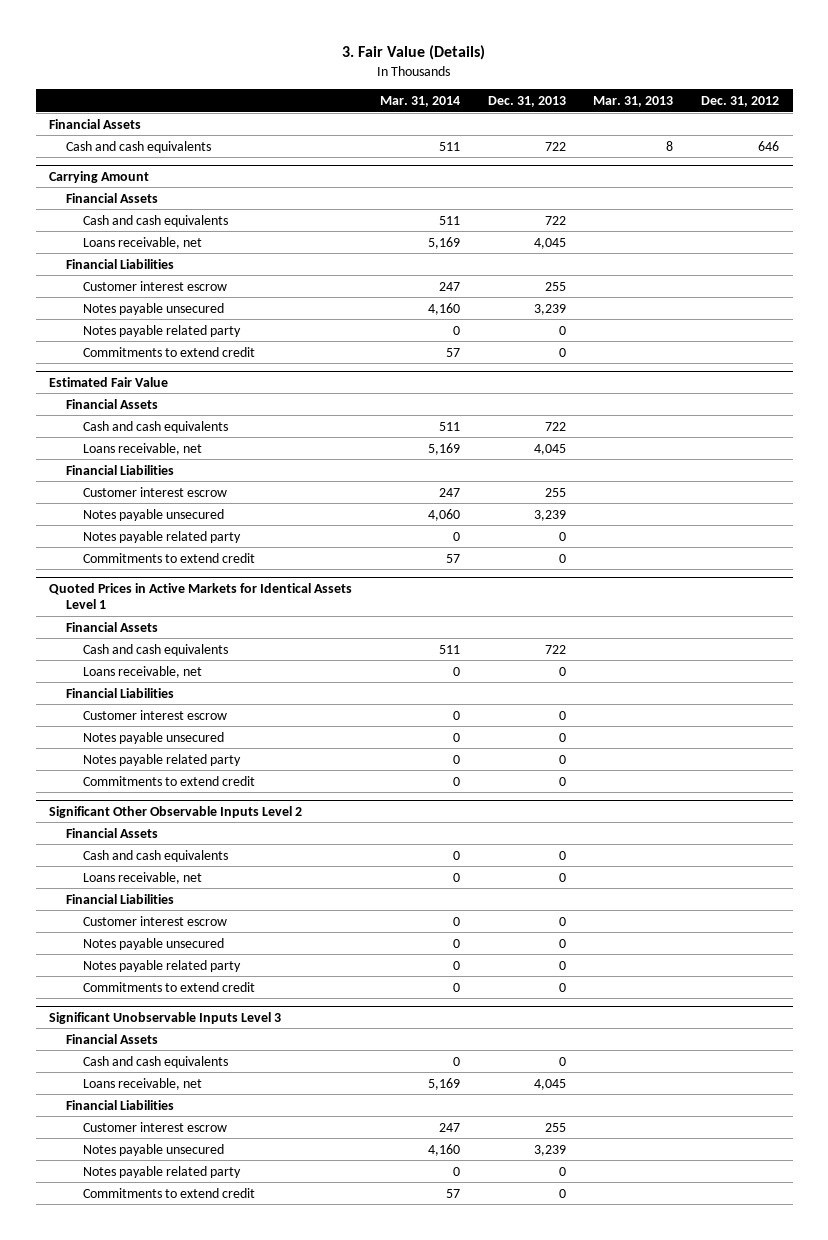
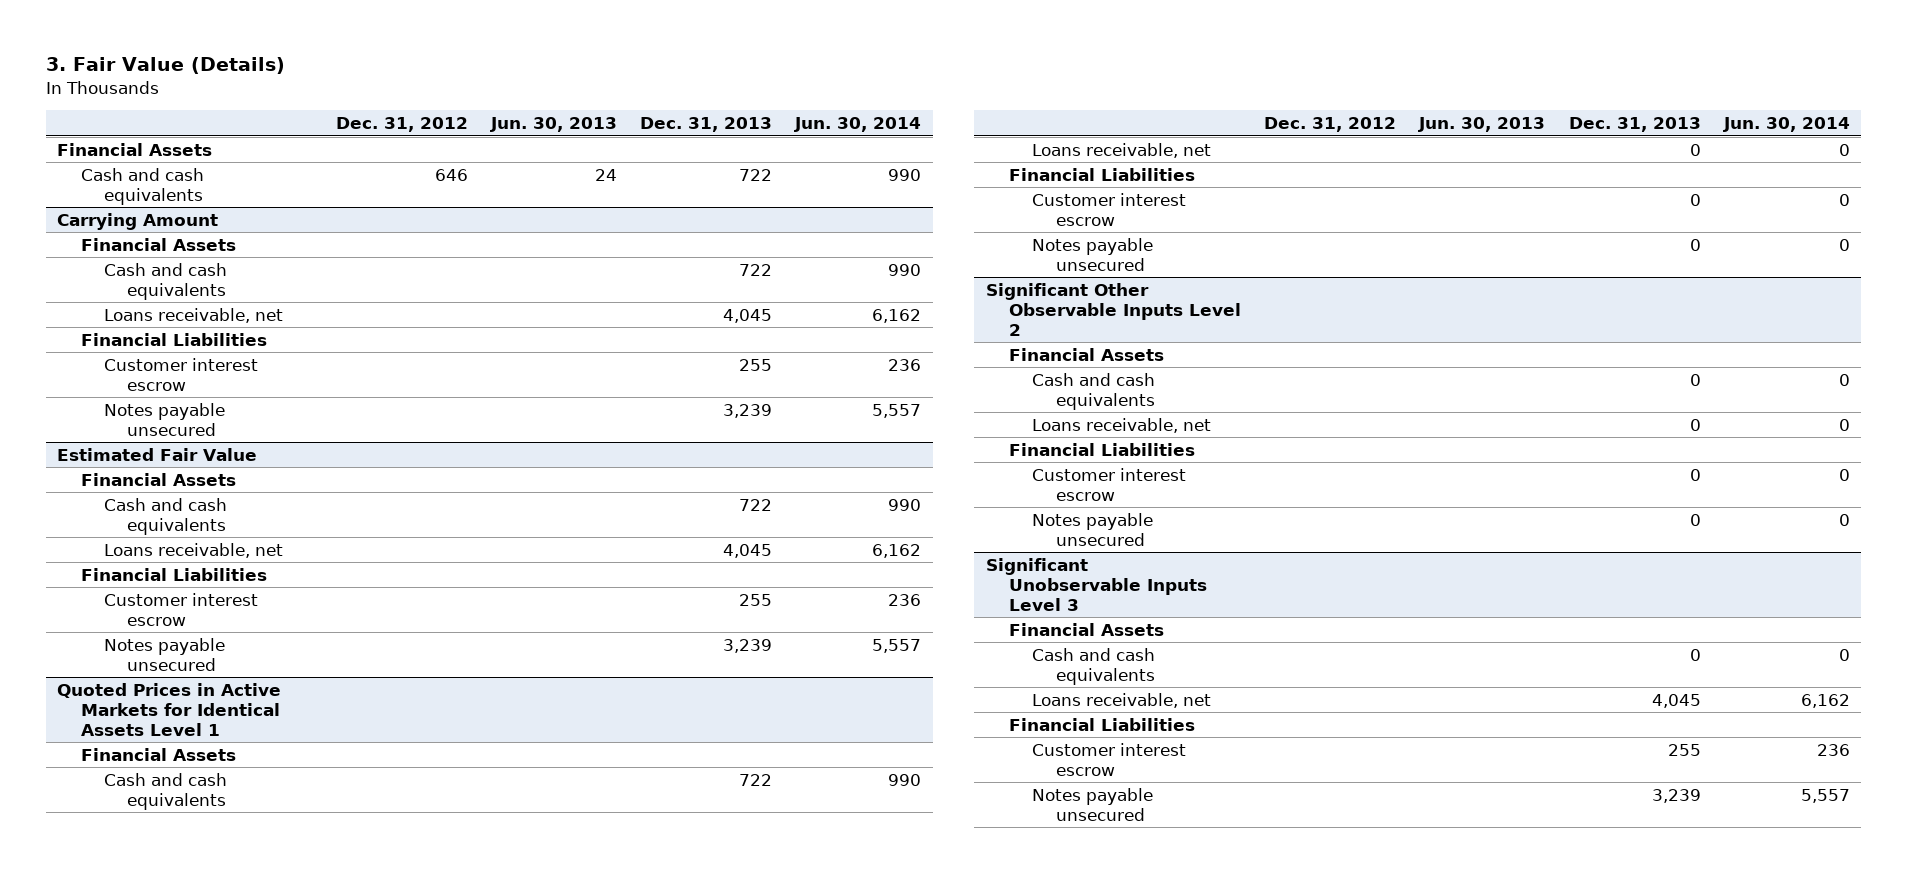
[380,95,461,107] Mar. 31, 2014 -> none
[593,95,674,107] Mar. 31, 2013 -> none
none -> [489,116,617,132] Jun. 30, 2013
none -> [794,116,922,132] Jun. 30, 2014
[82,324,241,337] Notes payable related party -> none
[82,346,255,357] Commitments to extend credit -> none
[82,530,241,543] Notes payable related party -> none
[82,552,255,563] Commitments to extend credit -> none
[82,753,241,766] Notes payable related party -> none
[82,775,255,786] Commitments to extend credit -> none
[82,959,241,972] Notes payable related party -> none
[82,981,255,992] Commitments to extend credit -> none
[82,1165,241,1178] Notes payable related party -> none
[82,1187,255,1198] Commitments to extend credit -> none

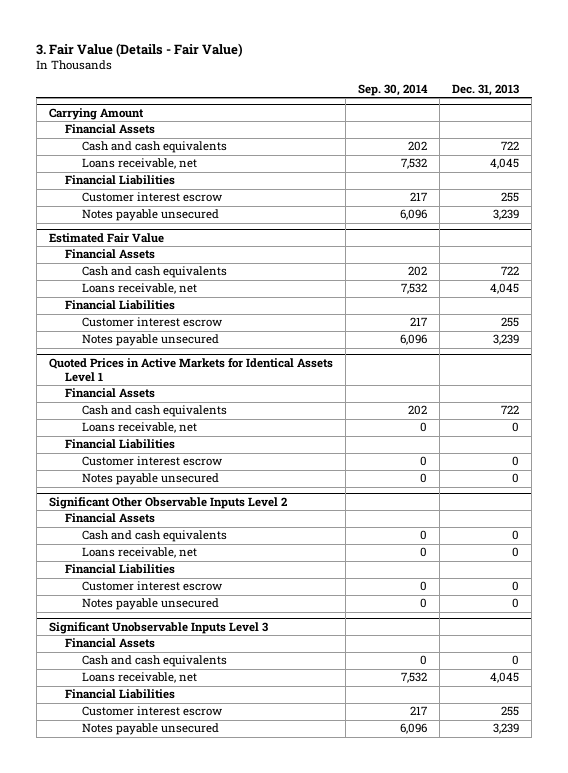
[45,57,285,75] 3. Fair Value (Details) -> [36,43,244,58] 3. Fair Value (Details - Fair Value)
[335,116,468,132] Dec. 31, 2012 -> none
[489,116,617,132] Jun. 30, 2013 -> none
[794,116,922,132] Jun. 30, 2014 -> none
none -> [358,84,429,97] Sep. 30, 2014
[57,142,213,156] Financial Assets -> none
[80,167,204,205] Cash and cash equivalents -> none

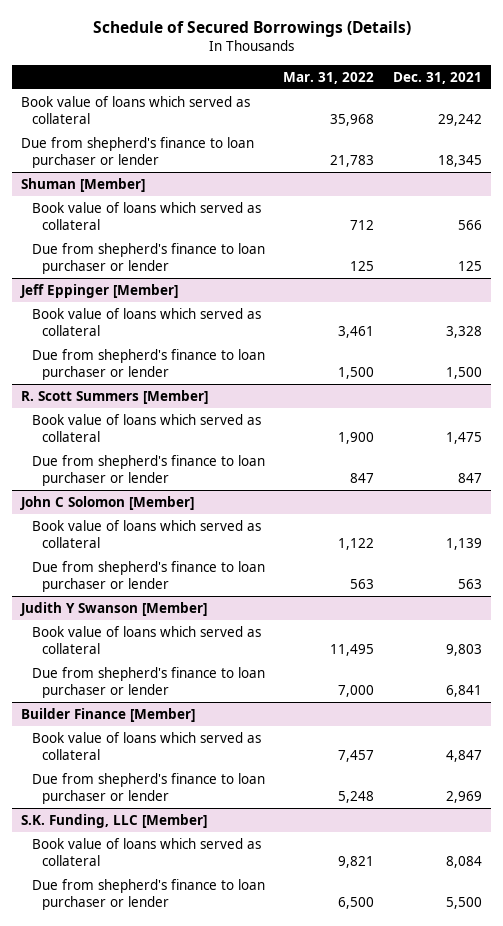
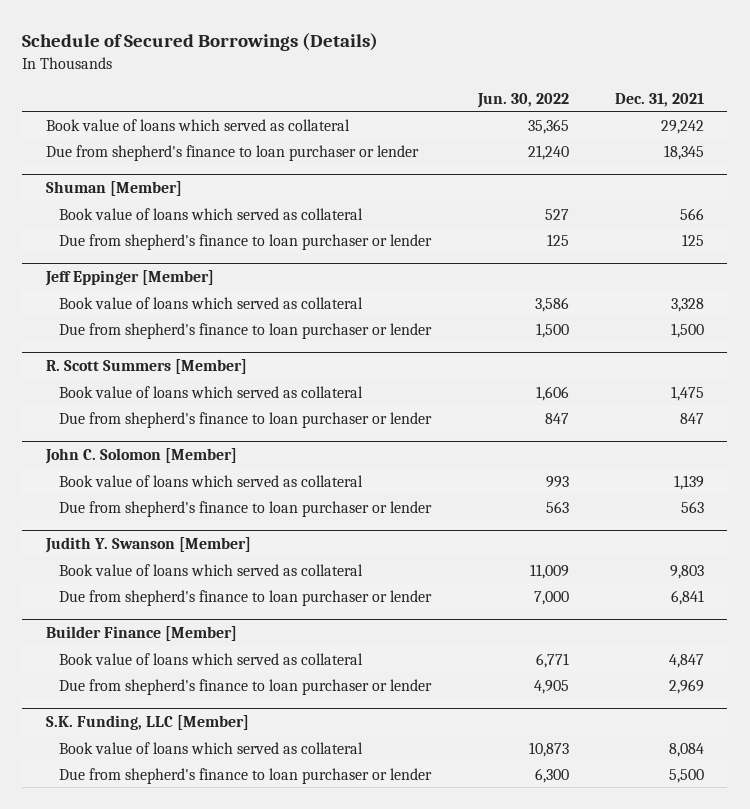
[283,71,375,84] Mar. 31, 2022 -> none
none -> [476,92,569,108] Jun. 30, 2022
[20,495,195,510] John C Solomon [Member] -> [44,447,237,464] John C. Solomon [Member]
[20,601,208,616] Judith Y Swanson [Member] -> [44,536,251,553] Judith Y. Swanson [Member]

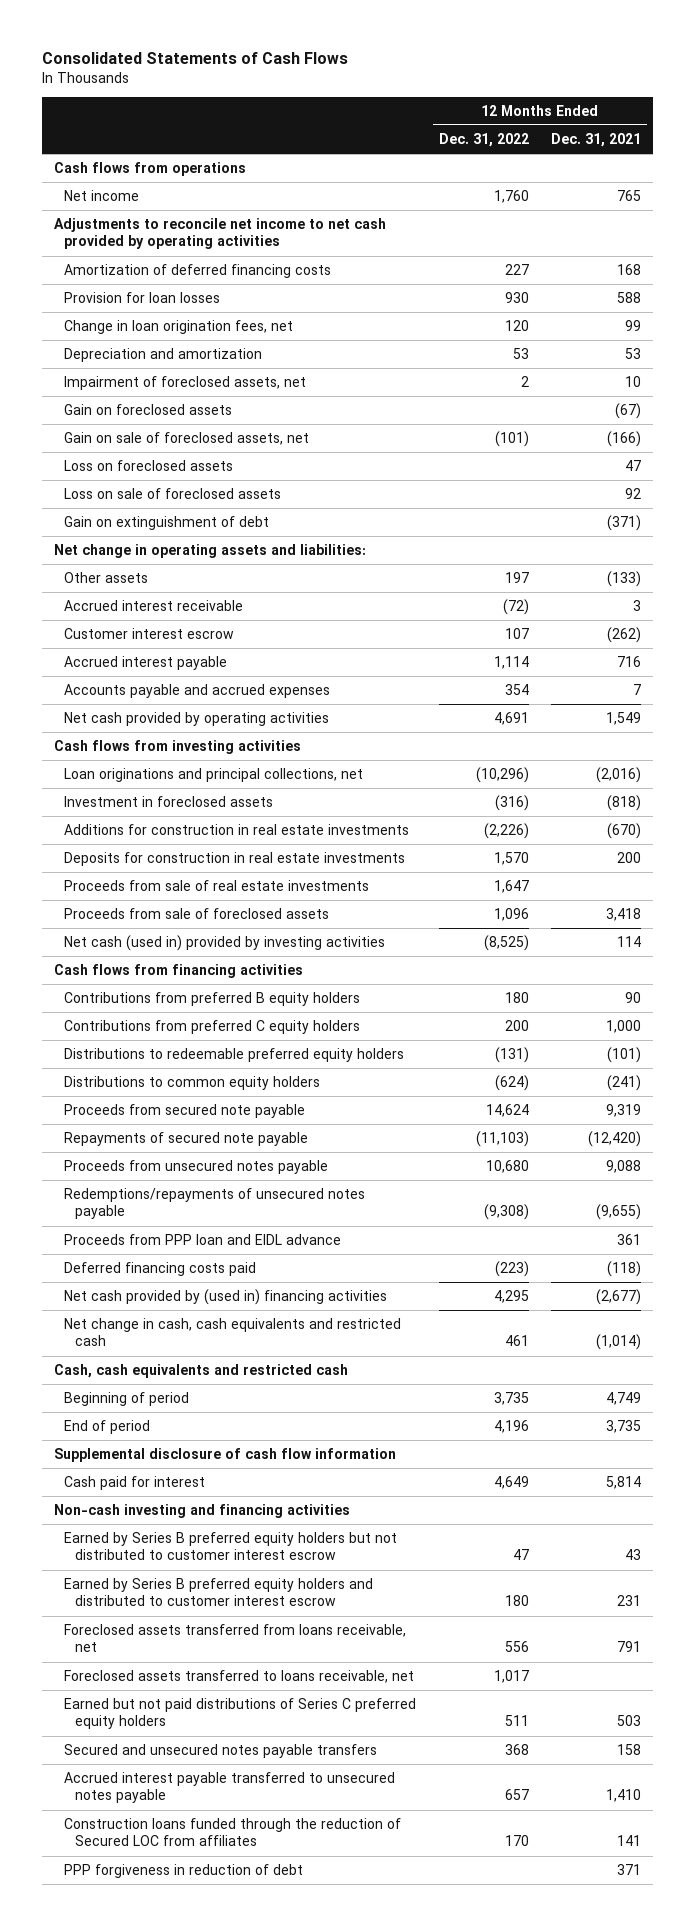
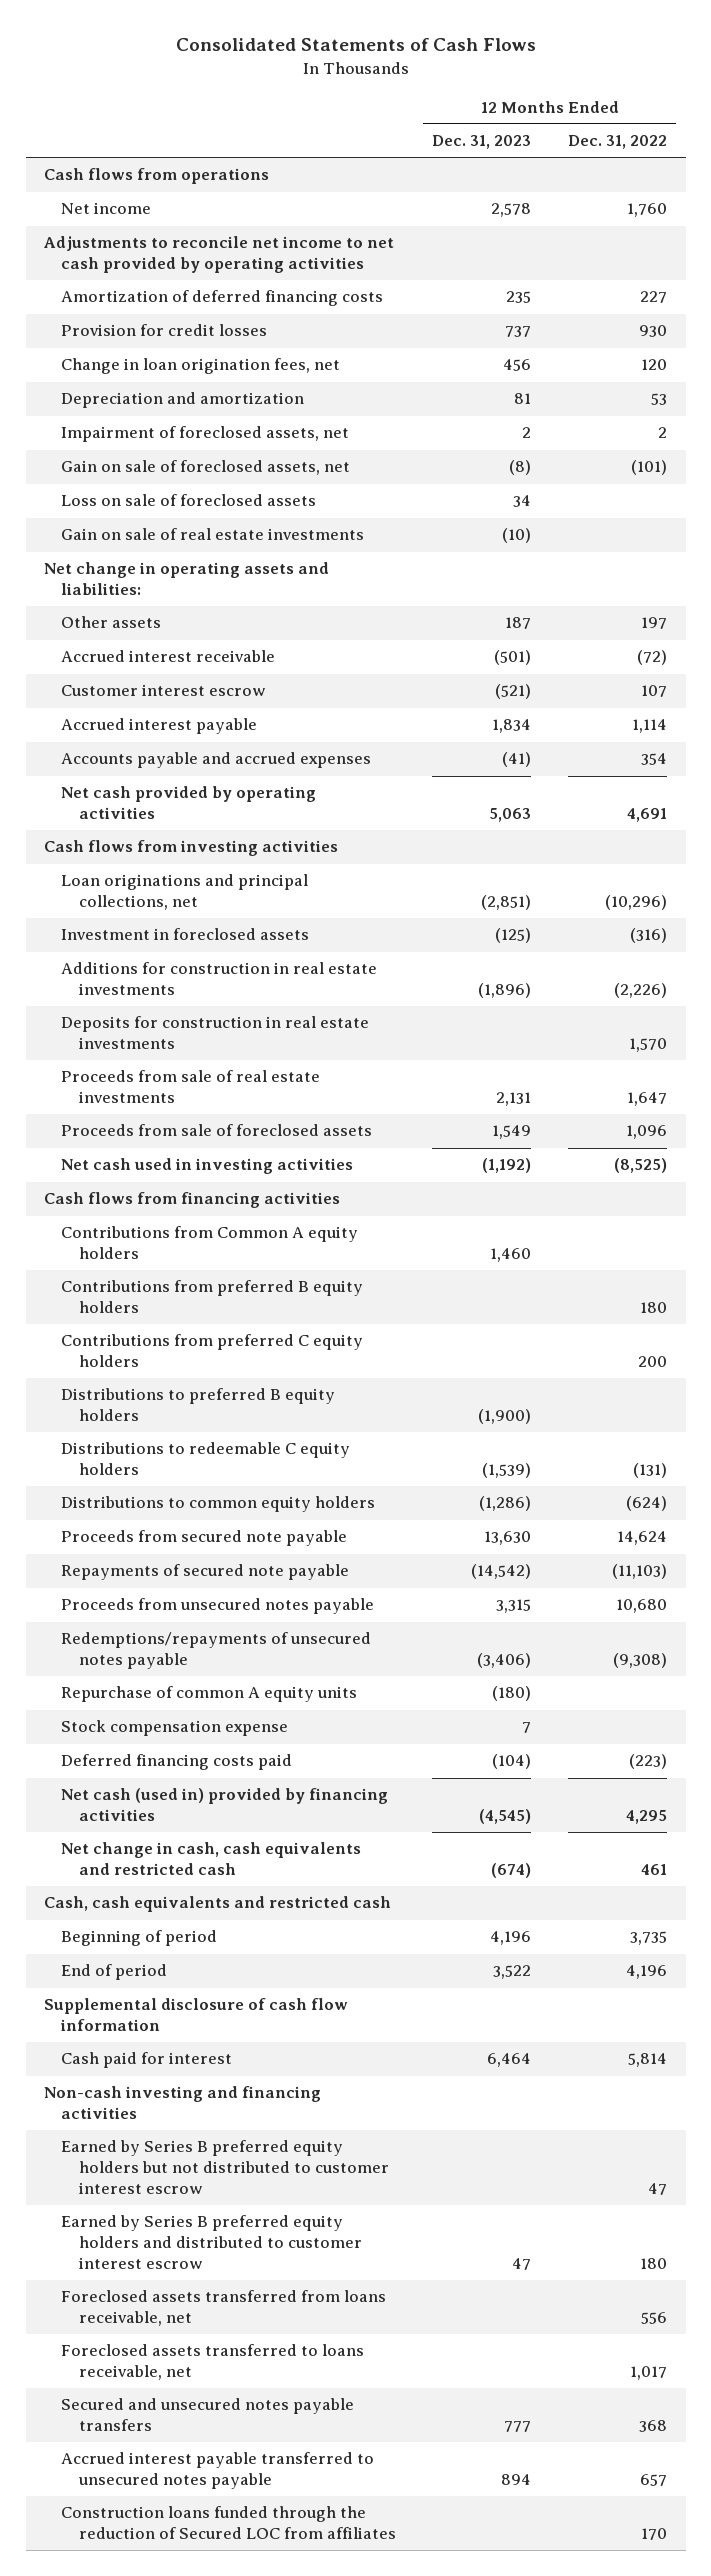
[551,133,642,148] Dec. 31, 2021 -> none
none -> [432,135,532,150] Dec. 31, 2023
[64,292,221,304] Provision for loan losses -> [61,324,268,337] Provision for credit losses
[64,404,233,416] Gain on foreclosed assets -> none
[64,460,234,472] Loss on foreclosed assets -> none
[64,516,270,531] Gain on extinguishment of debt -> none
none -> [61,528,365,541] Gain on sale of real estate investments
[64,935,386,952] Net cash (used in) provided by investing activities -> [61,1158,354,1175] Net cash used in investing activities
none -> [61,1226,359,1260] Contributions from Common A equity holders
none -> [61,1388,336,1422] Distributions to preferred B equity holders
[64,1048,405,1063] Distributions to redeemable preferred equity holders -> [61,1442,351,1476] Distributions to redeemable C equity holders
[64,1234,342,1246] Proceeds from PPP loan and EIDL advance -> none
none -> [61,1686,358,1703] Repurchase of common A equity units
none -> [61,1720,289,1737] Stock compensation expense
[64,1289,388,1306] Net cash provided by (used in) financing activities -> [61,1788,389,1822] Net cash (used in) provided by financing activities
[493,1476,529,1490] 4,649 -> [628,2053,668,2068] 5,814
[64,1698,417,1730] Earned but not paid distributions of Series C preferred equity holders -> none
[64,1864,304,1879] PPP forgiveness in reduction of debt -> none

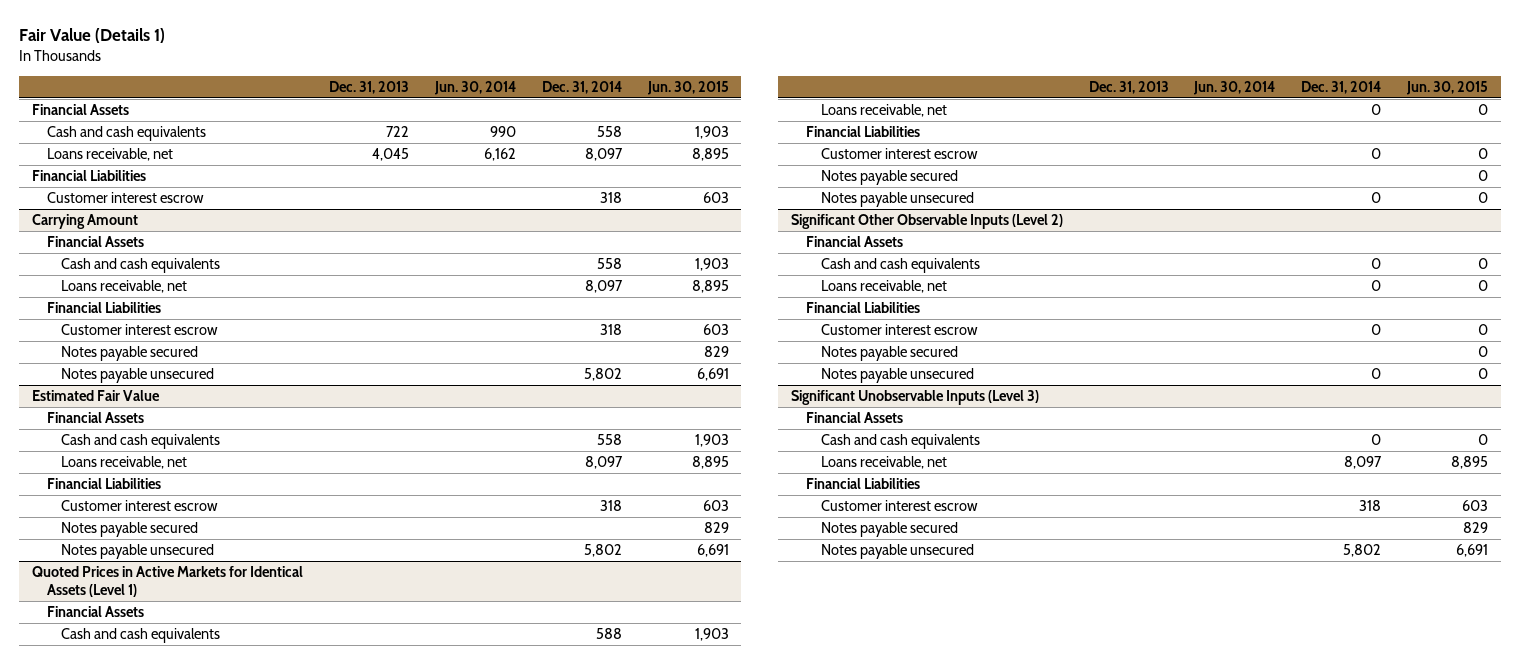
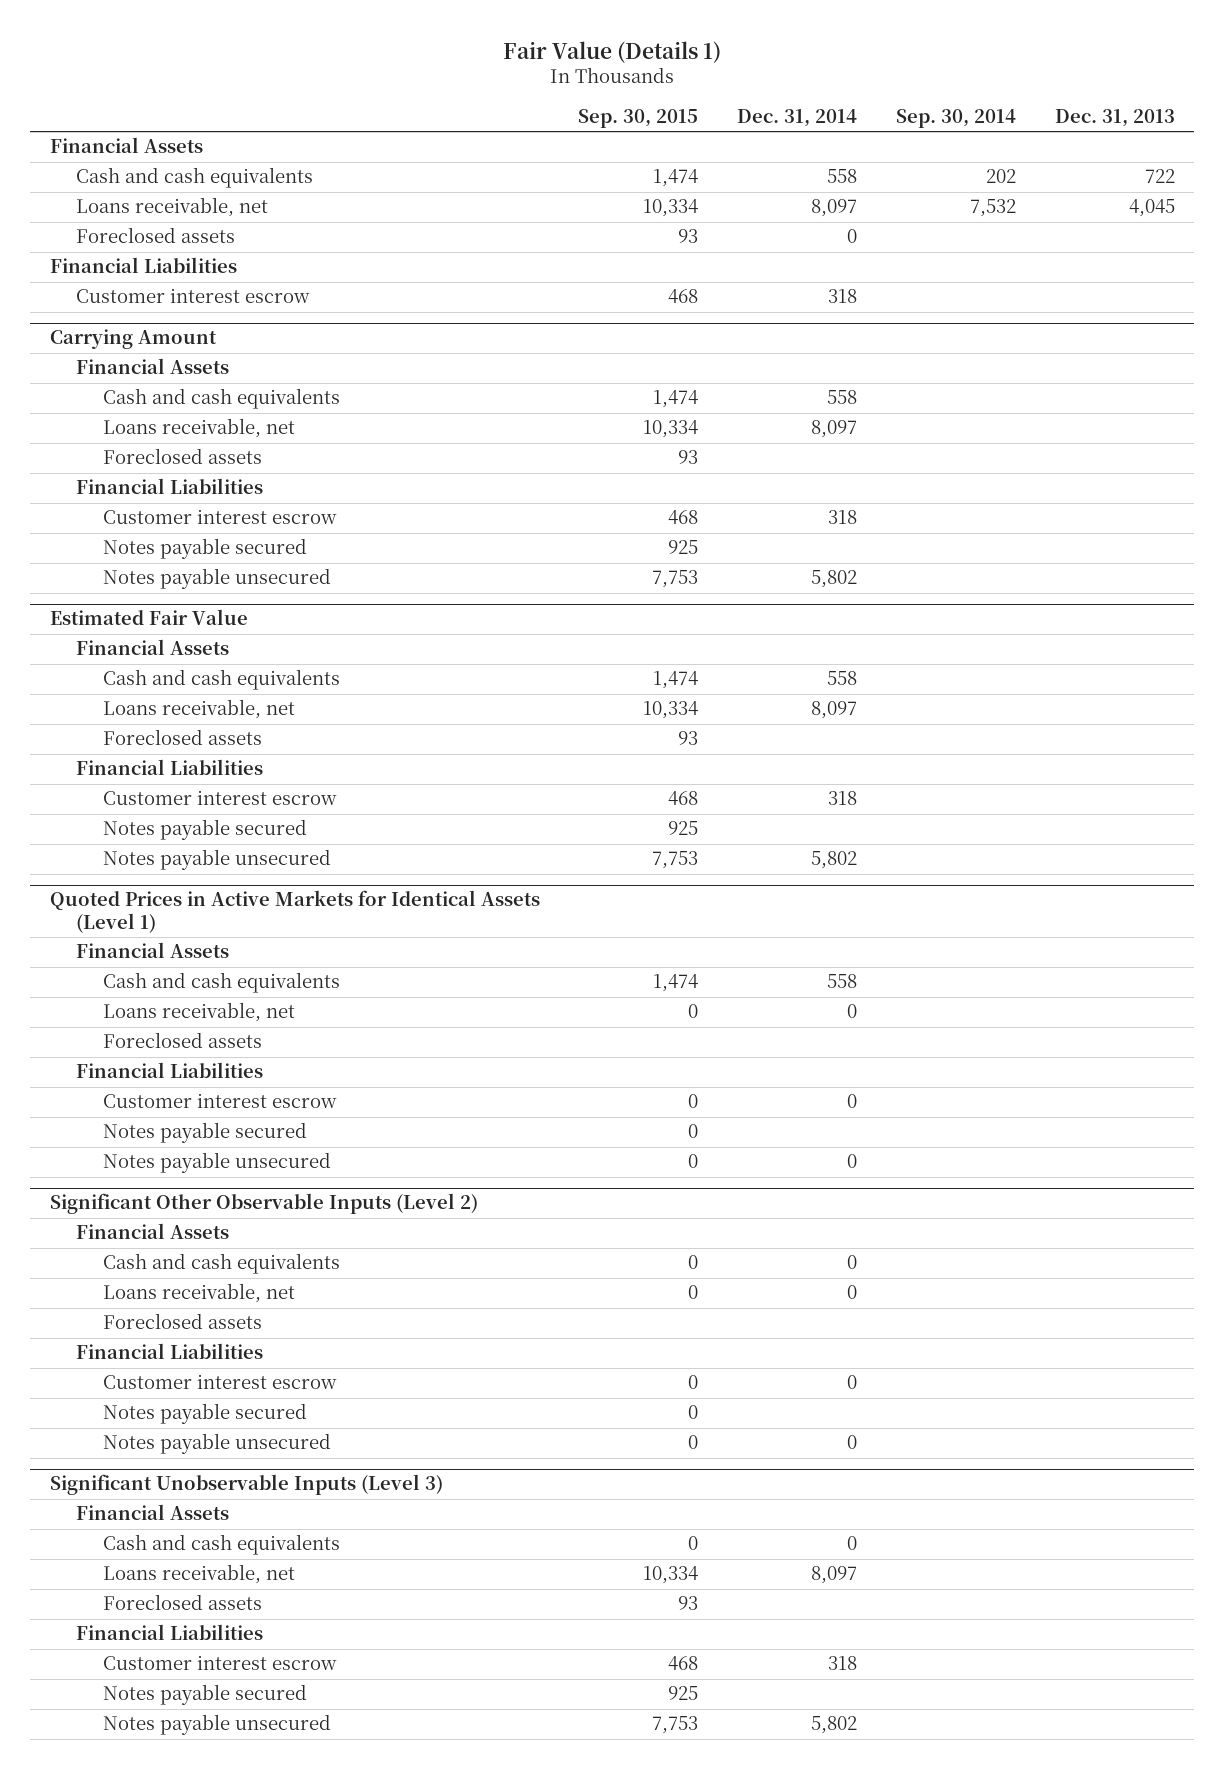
[434,80,517,95] Jun. 30, 2014 -> none
[646,80,729,95] Jun. 30, 2015 -> none
none -> [578,109,699,129] Sep. 30, 2015
none -> [896,109,1017,129] Sep. 30, 2014
none -> [76,227,236,244] Foreclosed assets
none -> [102,448,262,465] Foreclosed assets
none -> [102,729,262,746] Foreclosed assets
[595,628,622,640] 588 -> [827,974,858,989] 558
none -> [102,1032,262,1049] Foreclosed assets
none -> [102,1313,262,1330] Foreclosed assets
none -> [102,1594,262,1611] Foreclosed assets

